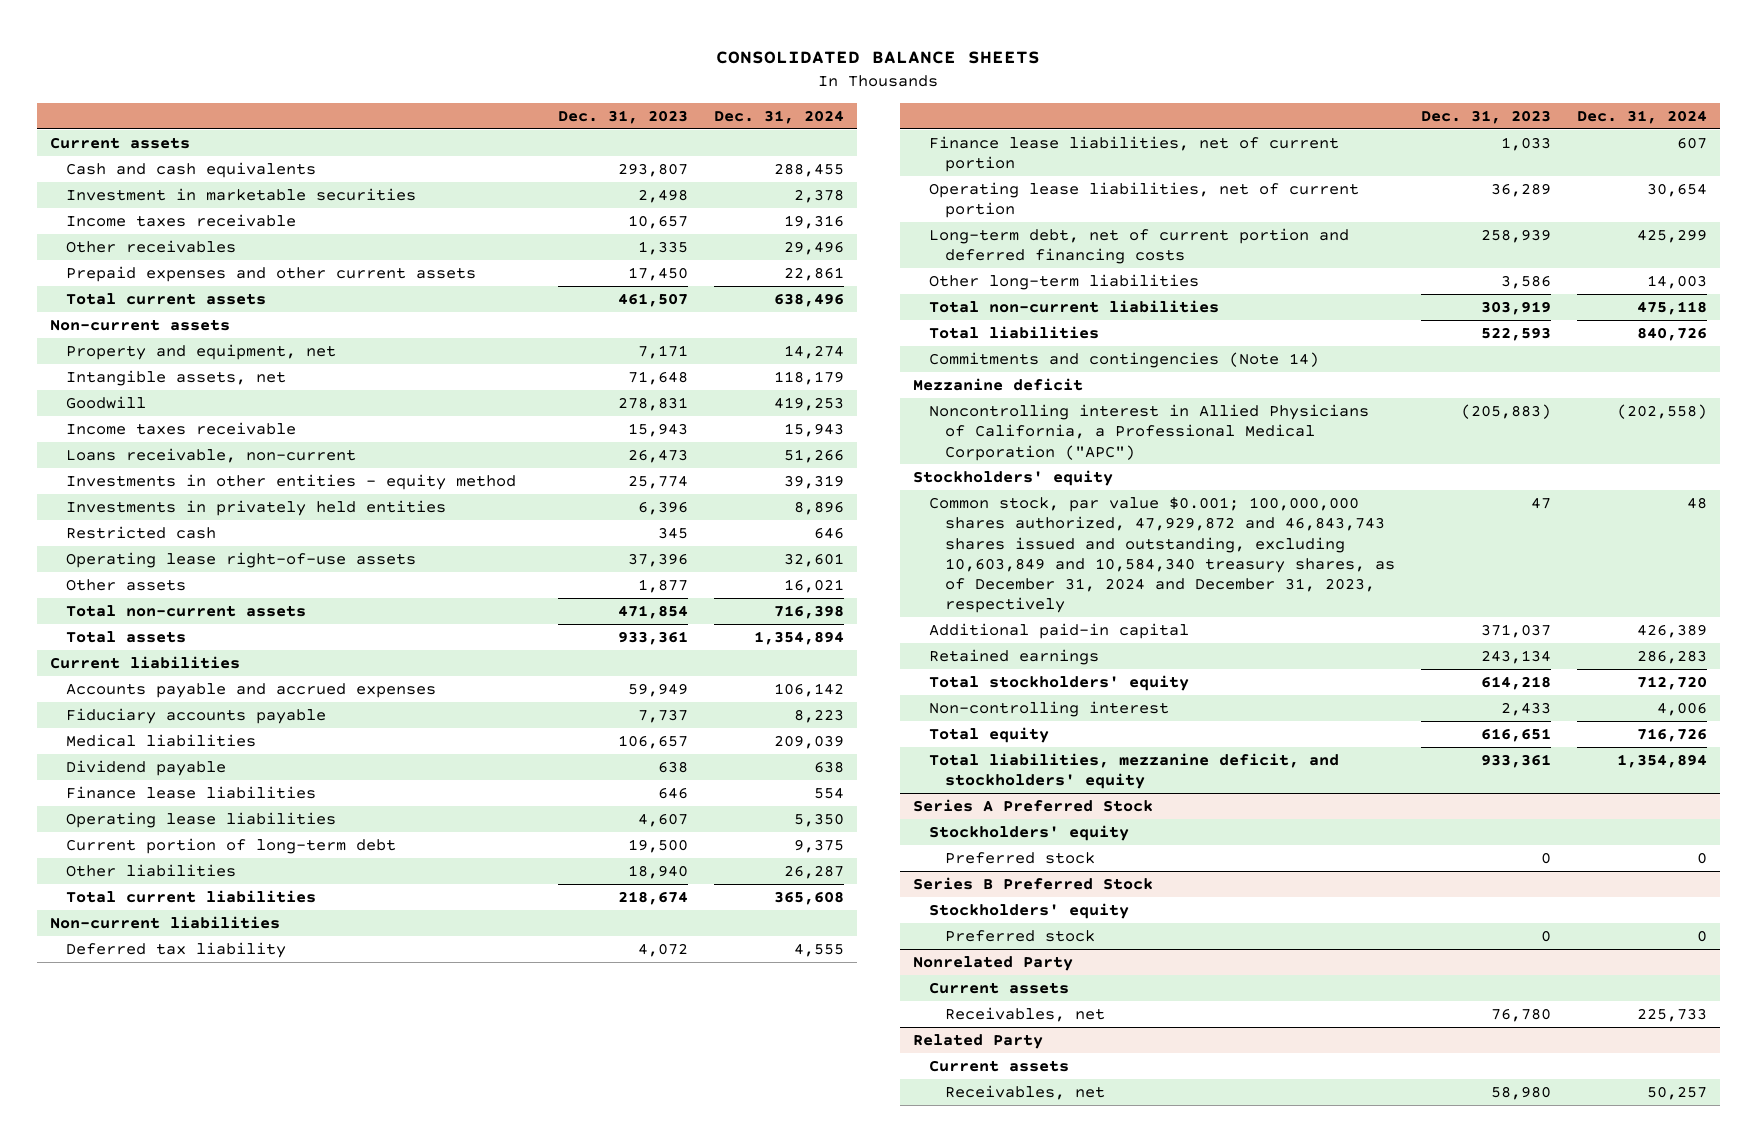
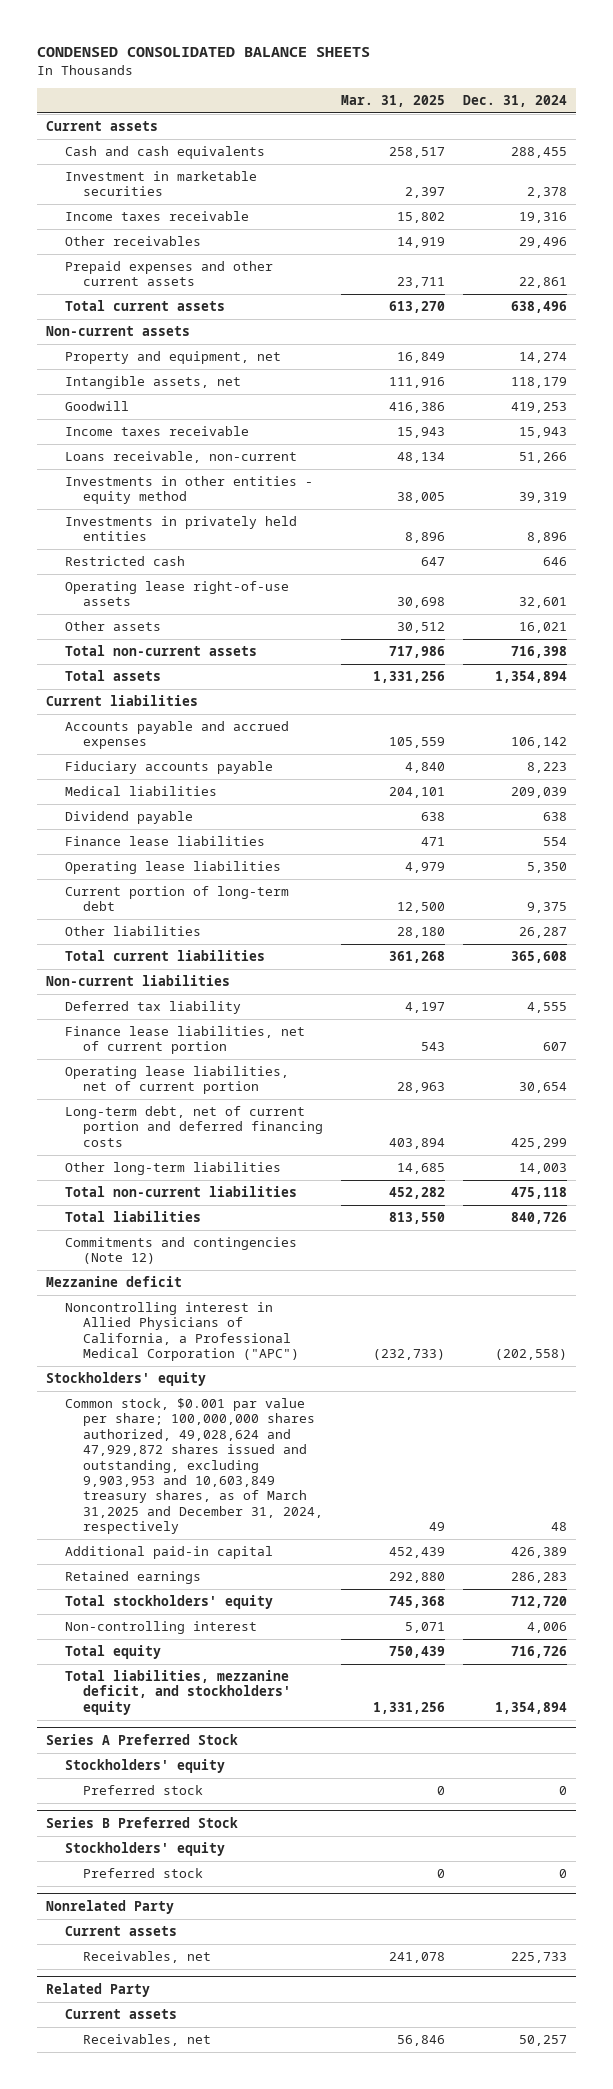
[716,51,1041,65] CONSOLIDATED BALANCE SHEETS -> [37,47,371,58] CONDENSED CONSOLIDATED BALANCE SHEETS
[558,109,689,124] Dec. 31, 2023 -> none
none -> [341,94,446,107] Mar. 31, 2025
[929,351,1320,368] Commitments and contingencies (Note 14) -> [64,1237,297,1265] Commitments and contingencies (Note 12)
[929,496,1396,614] Common stock, par value $0.001; 100,000,000 shares authorized, 47,929,872 and 46,843,743 shares issued and outstanding, excluding 10,603,849 and 10,584,340 treasury shares, as of December 31, 2024 and December 31, 2023, respectively -> [64,1398,323,1534] Common stock, $0.001 par value per share; 100,000,000 shares authorized, 49,028,624 and 47,929,872 shares issued and outstanding, excluding 9,903,953 and 10,603,849 treasury shares, as of March 31,2025 and December 31, 2024, respectively

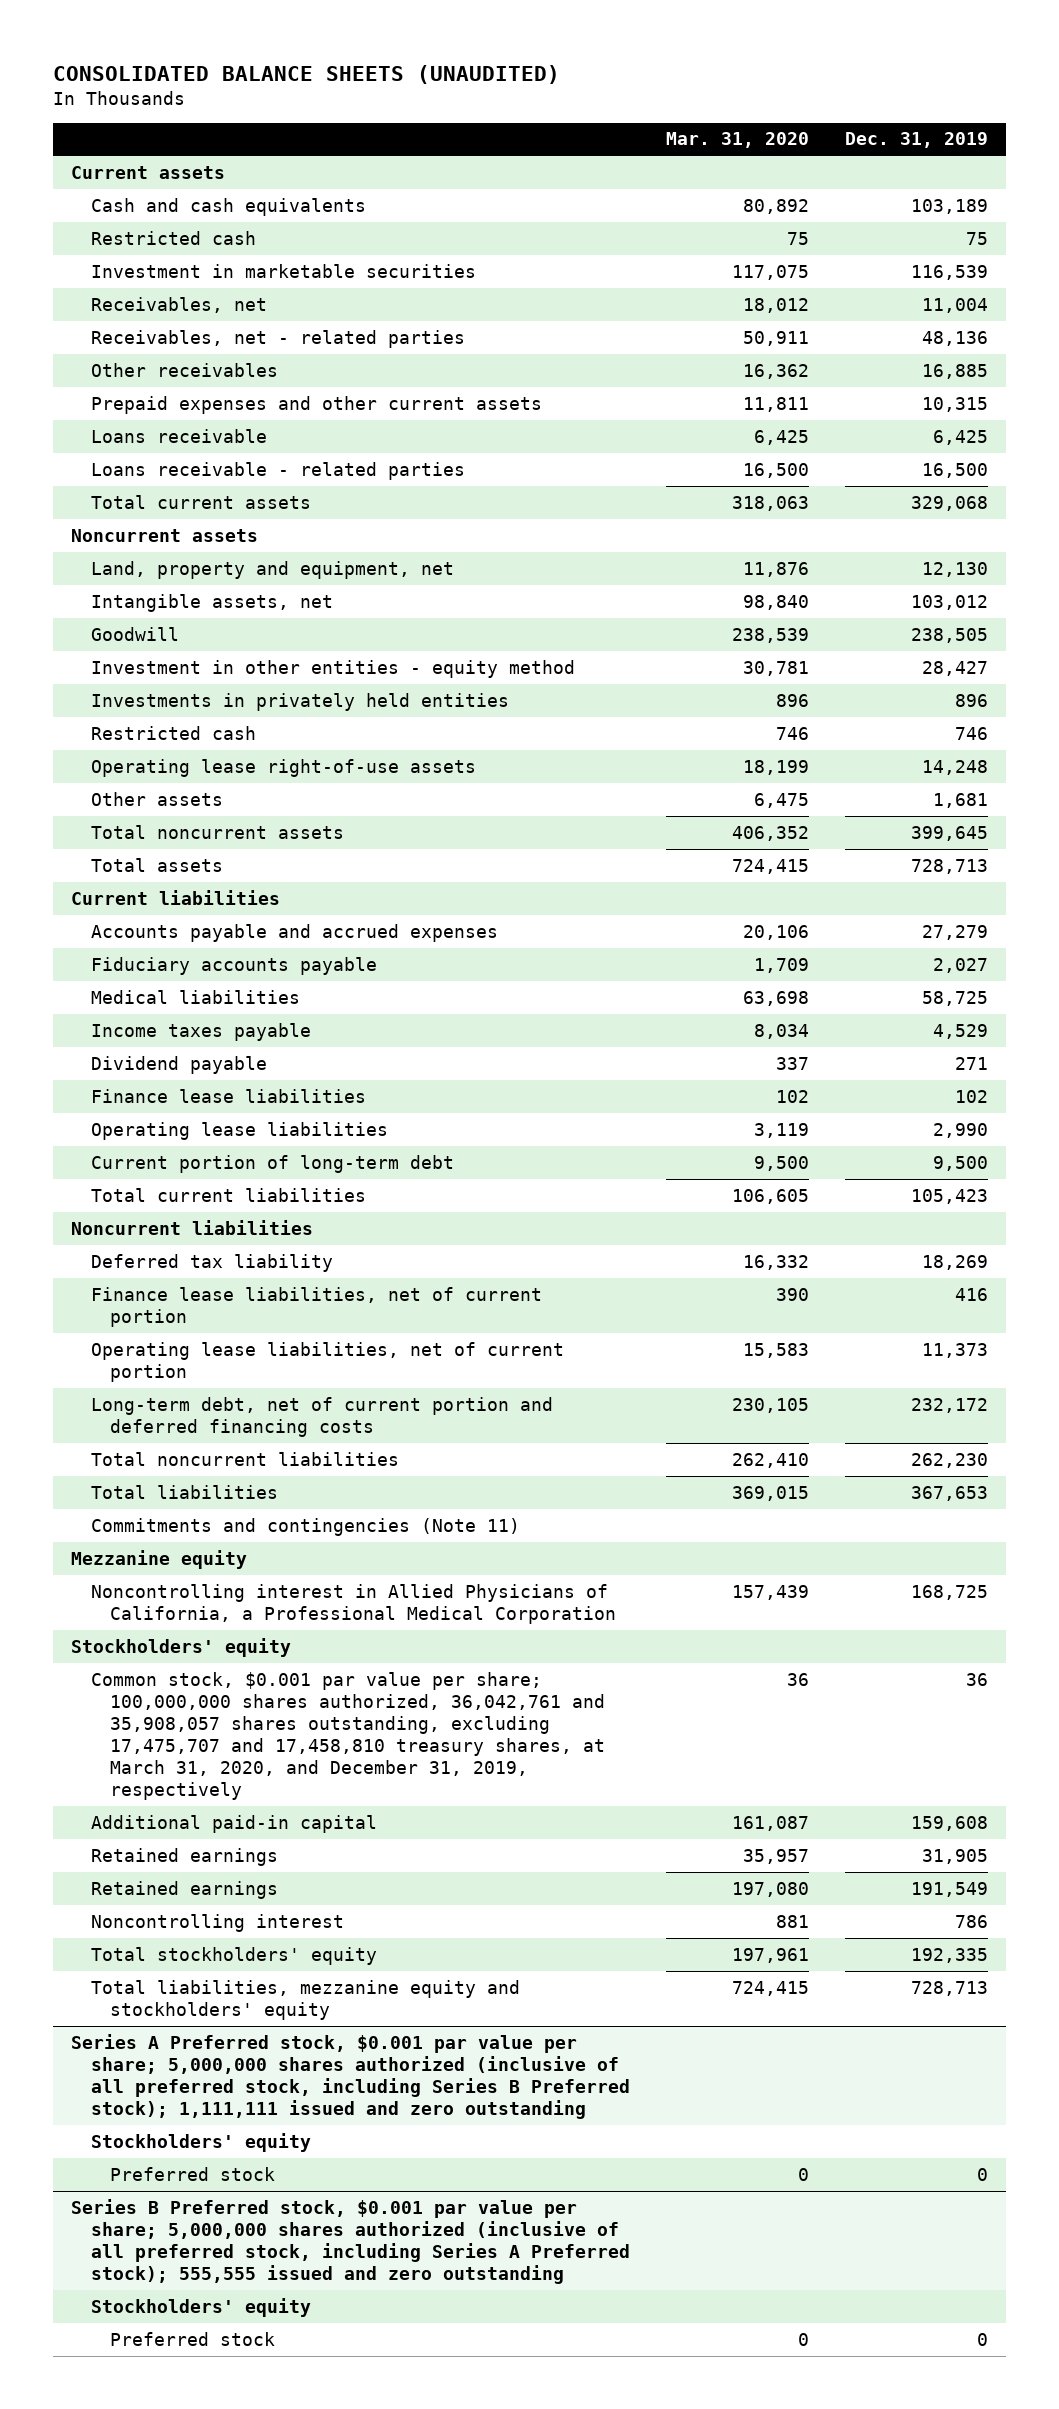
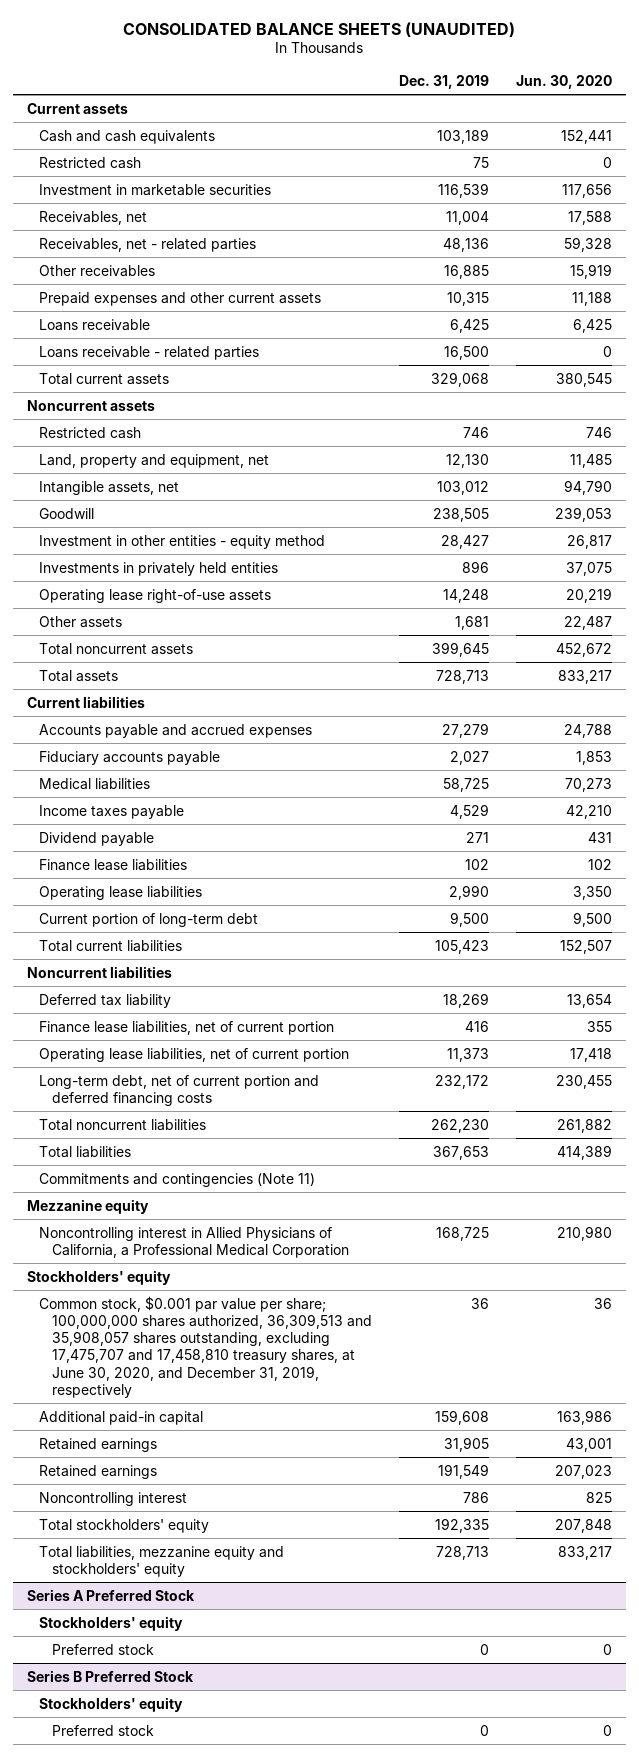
[665,132,809,149] Mar. 31, 2020 -> none
none -> [516,74,613,89] Jun. 30, 2020
[90,725,256,740] Restricted cash -> [39,426,142,439] Restricted cash
[90,1671,605,1801] Common stock, $0.001 par value per share; 100,000,000 shares authorized, 36,042,761 and 35,908,057 shares outstanding, excluding 17,475,707 and 17,458,810 treasury shares, at March 31, 2020, and December 31, 2019, respectively -> [39,1295,372,1398] Common stock, $0.001 par value per share; 100,000,000 shares authorized, 36,309,513 and 35,908,057 shares outstanding, excluding 17,475,707 and 17,458,810 treasury shares, at June 30, 2020, and December 31, 2019, respectively
[71,2033,630,2120] Series A Preferred stock, $0.001 par value per share; 5,000,000 shares authorized (inclusive of all preferred stock, including Series B Preferred stock); 1,111,111 issued and zero outstanding -> [26,1588,195,1601] Series A Preferred Stock
[71,2198,630,2285] Series B Preferred stock, $0.001 par value per share; 5,000,000 shares authorized (inclusive of all preferred stock, including Series A Preferred stock); 555,555 issued and zero outstanding -> [26,1669,194,1682] Series B Preferred Stock

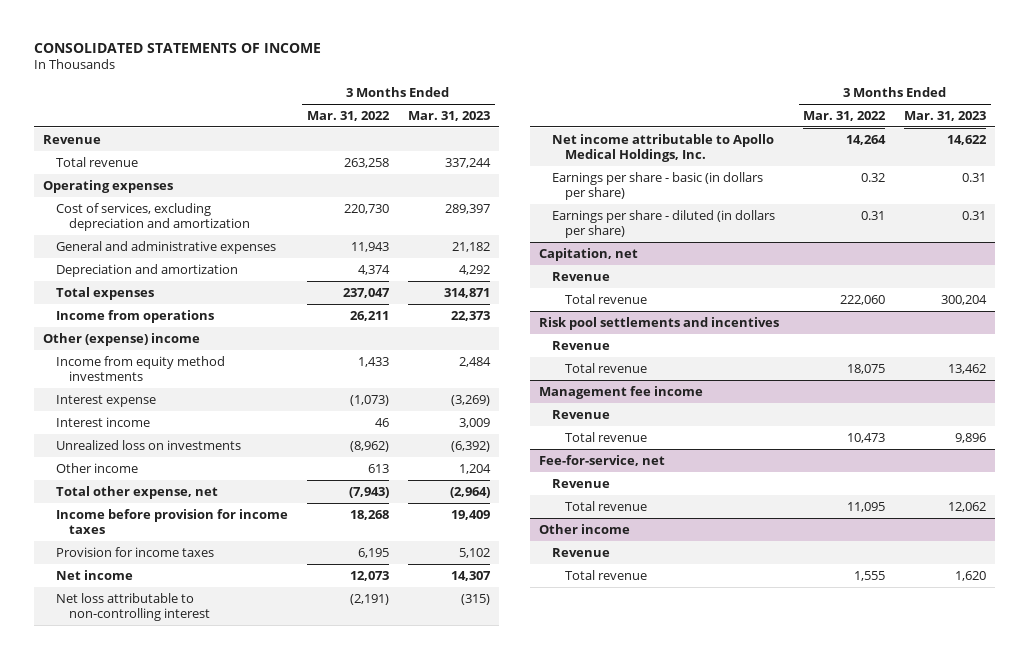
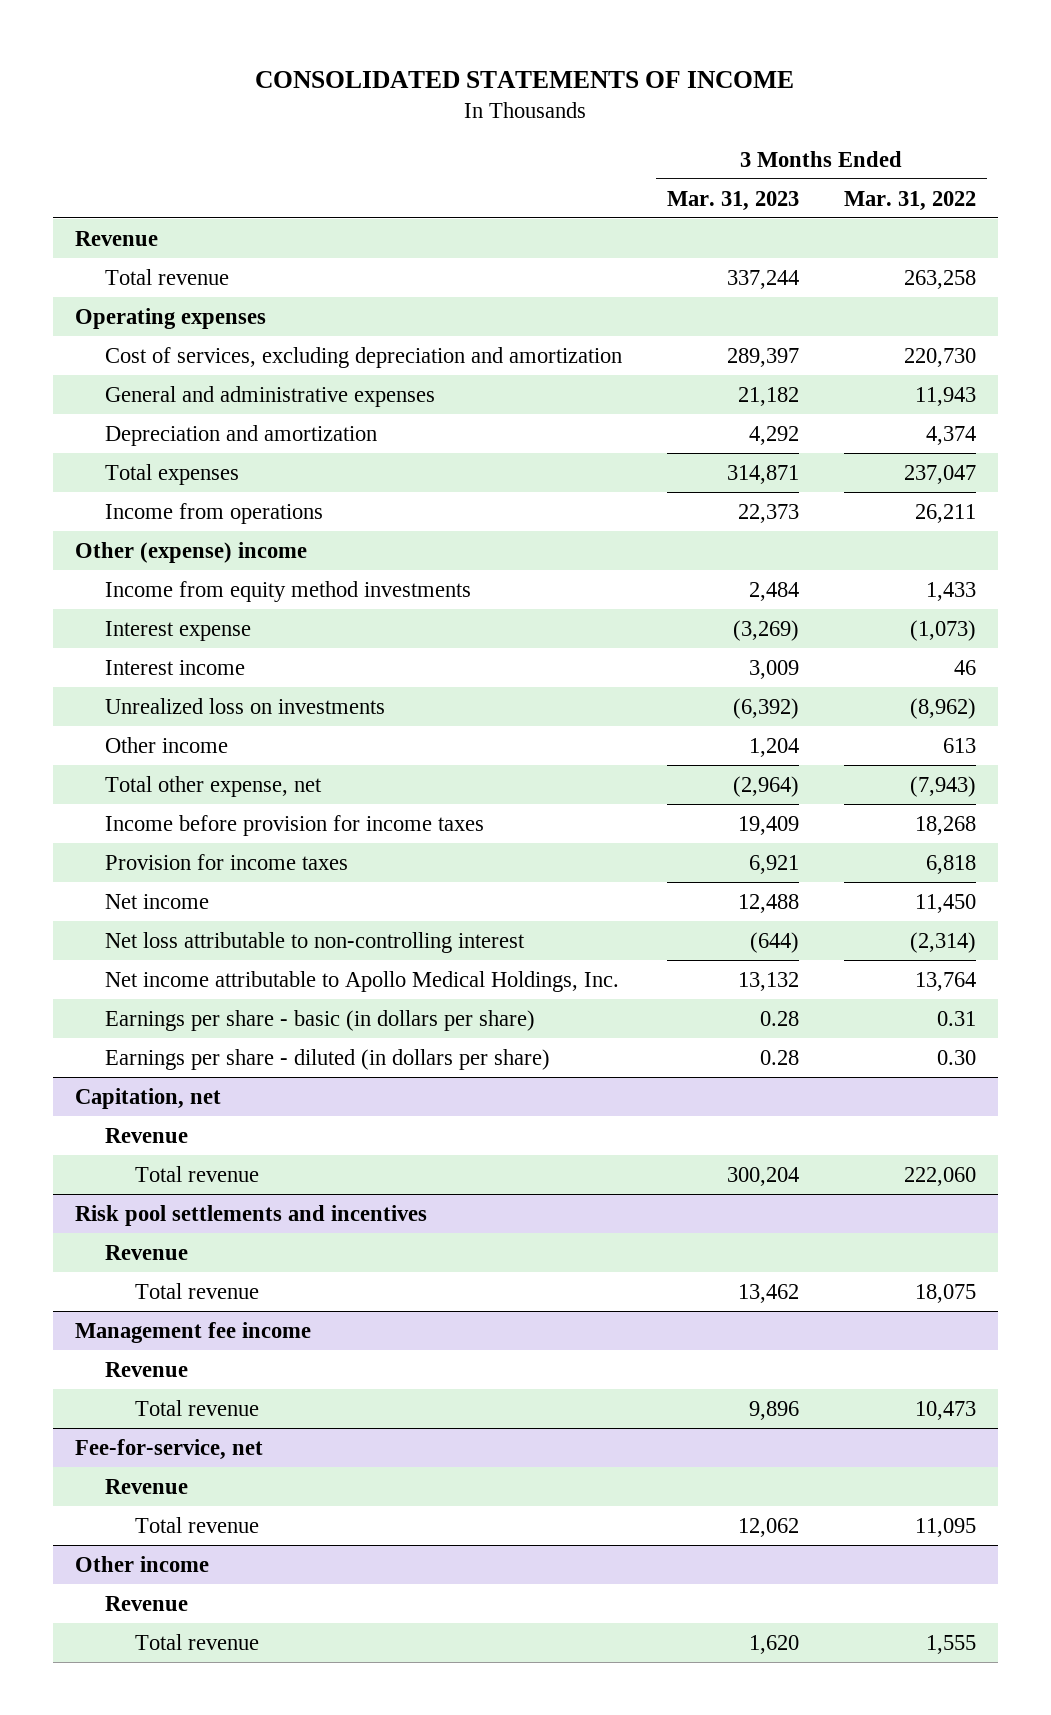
[358,547,390,558] 6,195 -> [925,854,976,874] 6,818
[458,547,490,558] 5,102 -> [748,854,799,874] 6,921
[350,570,390,581] 12,073 -> [914,893,976,913] 11,450
[450,570,491,581] 14,307 -> [737,893,799,913] 12,488
[350,593,390,605] (2,191) -> [909,931,976,953] (2,314)
[460,593,490,605] (315) -> [749,931,799,953] (644)
[846,134,887,145] 14,264 -> [914,971,976,991] 13,764
[947,134,988,145] 14,622 -> [737,971,799,991] 13,132
[861,172,886,182] 0.32 -> [936,1010,976,1026] 0.31
[962,172,987,182] 0.31 -> [759,1010,799,1026] 0.28
[861,210,886,220] 0.31 -> [936,1049,976,1065] 0.30
[962,210,987,220] 0.31 -> [759,1049,799,1065] 0.28

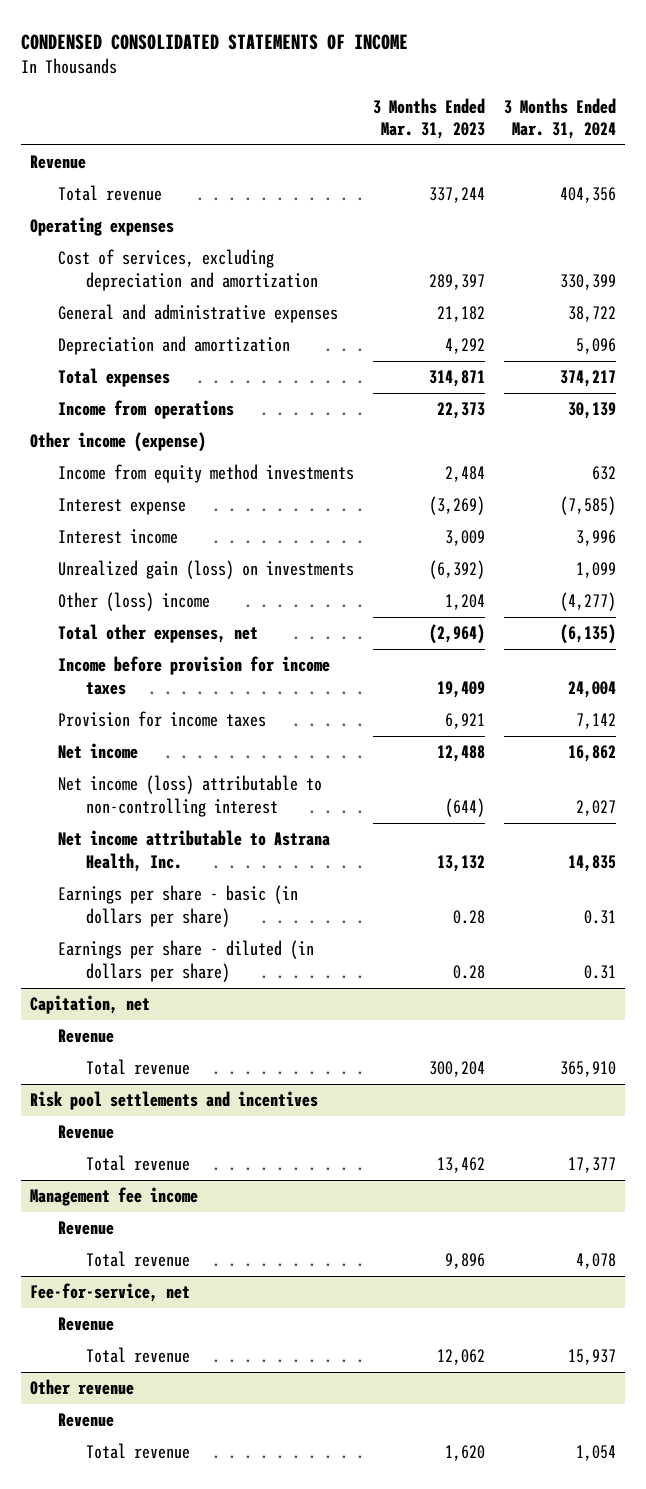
[255,70,795,88] CONSOLIDATED STATEMENTS OF INCOME -> [21,33,409,50] CONDENSED CONSOLIDATED STATEMENTS OF INCOME
[843,190,976,211] Mar. 31, 2022 -> none
none -> [503,97,616,140] 3 Months Ended Mar. 31, 2024
[75,541,308,563] Other (expense) income -> [30,432,207,453] Other income (expense)
[105,697,386,714] Unrealized loss on investments -> [58,560,355,580] Unrealized gain (loss) on investments
[105,736,229,753] Other income -> [58,592,211,612] Other (loss) income
[105,775,323,797] Total other expense, net -> [58,624,259,644] Total other expenses, net
[105,931,526,953] Net loss attributable to non-controlling interest -> [58,775,323,817] Net income (loss) attributable to non-controlling interest
[105,970,620,992] Net income attributable to Apollo Medical Holdings, Inc. -> [58,830,331,872] Net income attributable to Astrana Health, Inc.
[75,1555,210,1572] Other income -> [30,1379,135,1396] Other revenue

